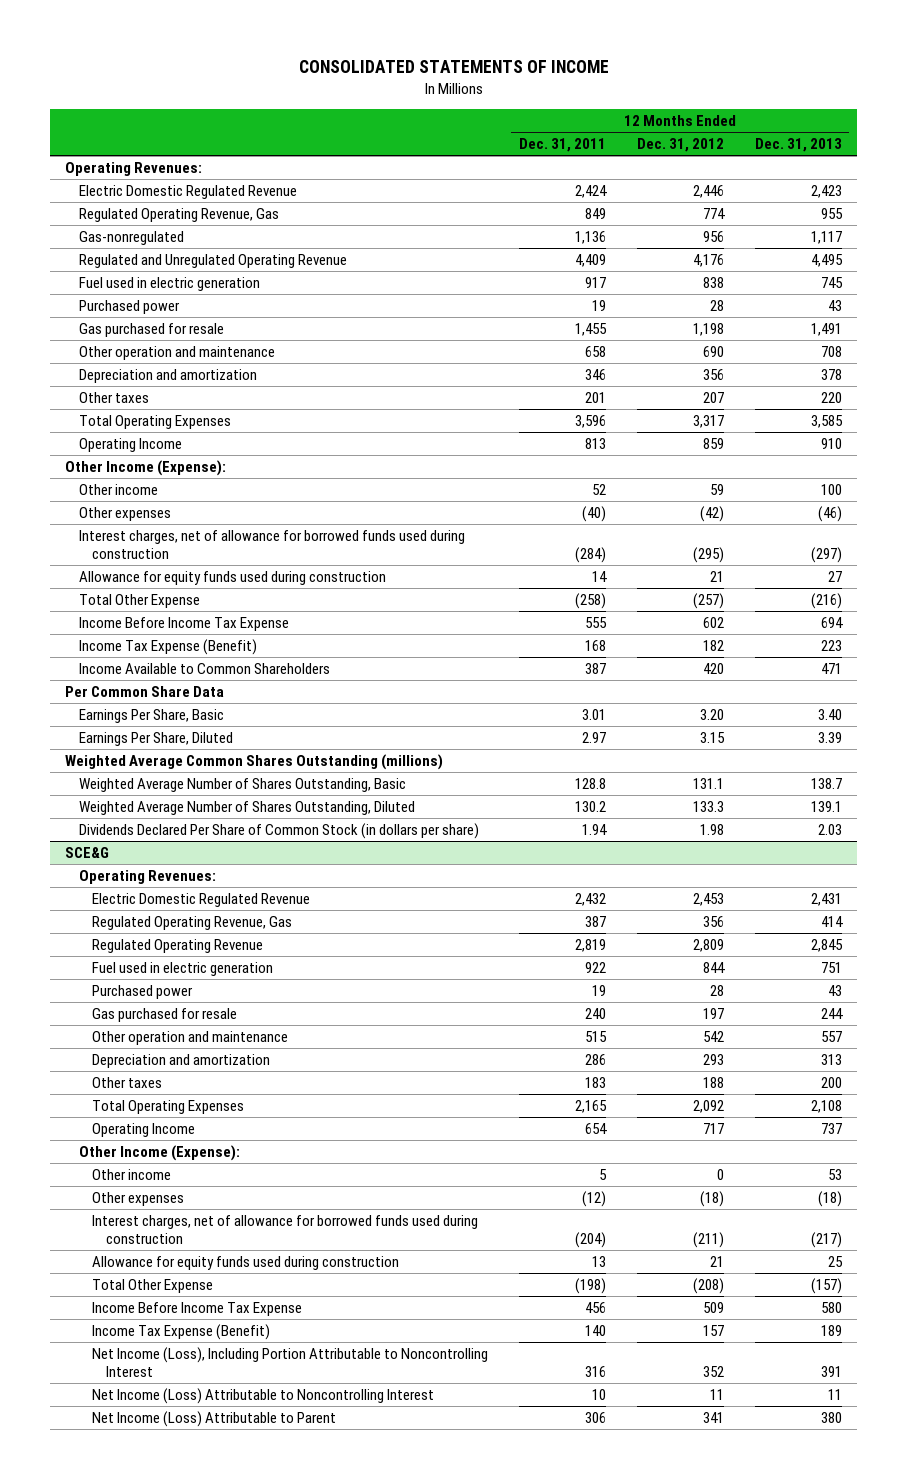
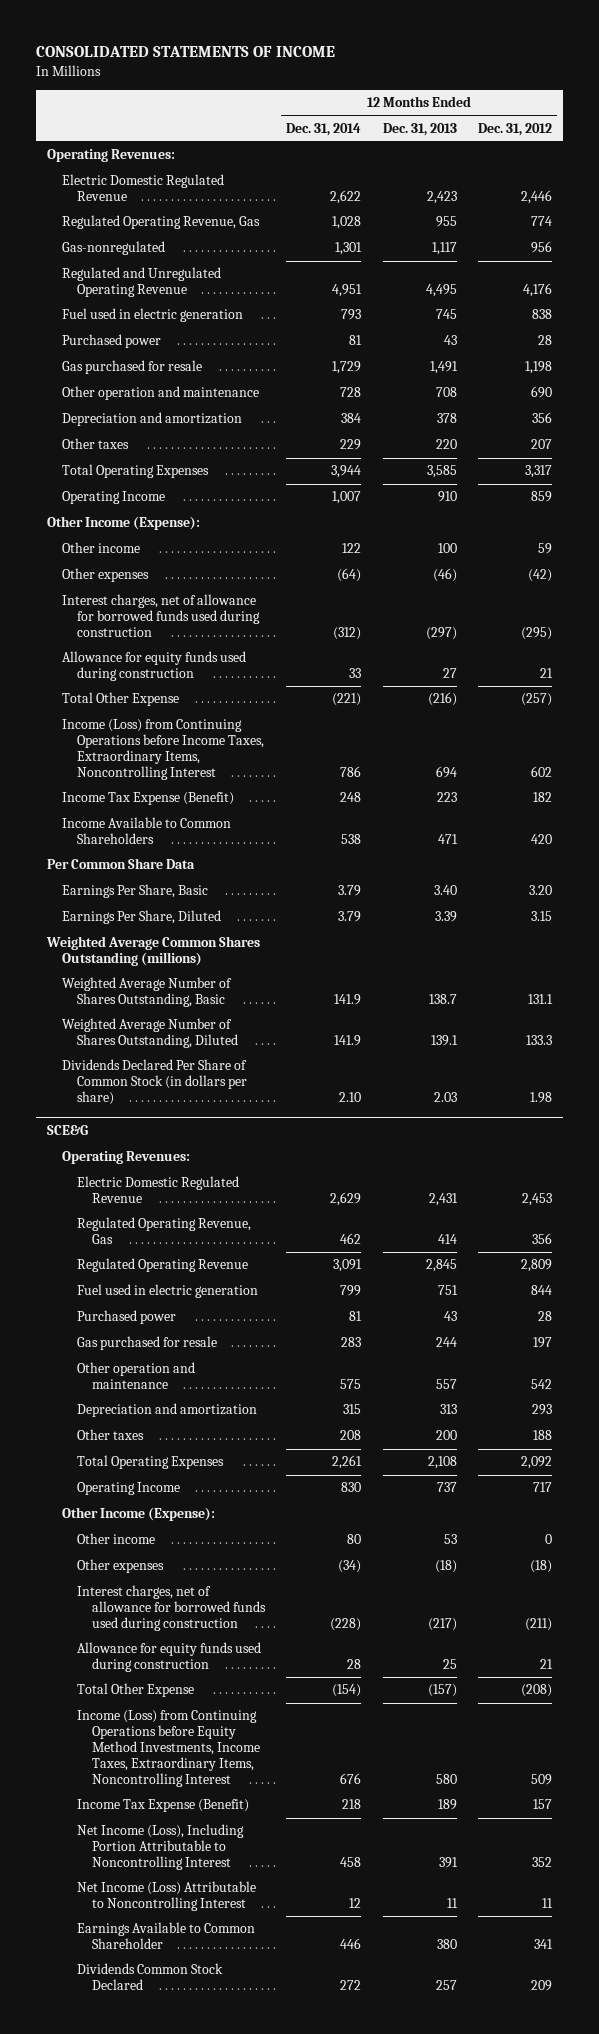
[519,138,607,153] Dec. 31, 2011 -> none
none -> [286,122,362,136] Dec. 31, 2014
[78,616,289,631] Income Before Income Tax Expense -> [61,719,265,780] Income (Loss) from Continuing Operations before Income Taxes, Extraordinary Items, Noncontrolling Interest
[92,1301,303,1316] Income Before Income Tax Expense -> [77,1710,261,1787] Income (Loss) from Continuing Operations before Equity Method Investments, Income Taxes, Extraordinary Items, Noncontrolling Interest
[92,1410,337,1427] Net Income (Loss) Attributable to Parent -> [77,1922,256,1950] Earnings Available to Common Shareholder
none -> [77,1963,224,1991] Dividends Common Stock Declared

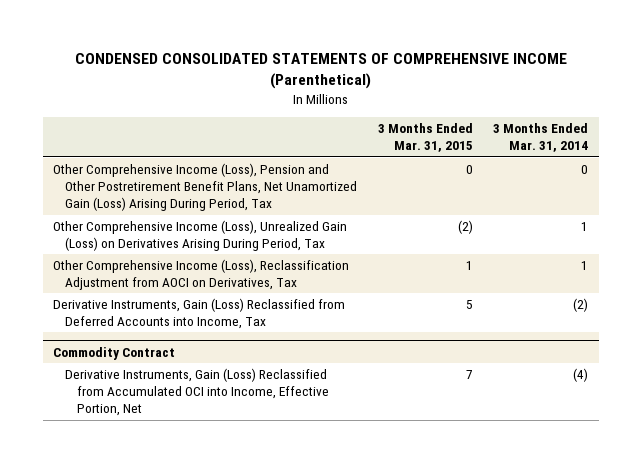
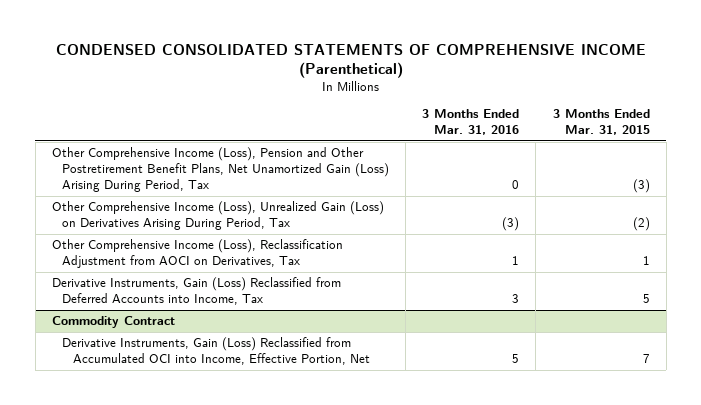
[493,123,589,153] 3 Months Ended Mar. 31, 2014 -> none
none -> [422,109,520,136] 3 Months Ended Mar. 31, 2016
[465,164,473,174] 0 -> [632,179,650,194] (3)

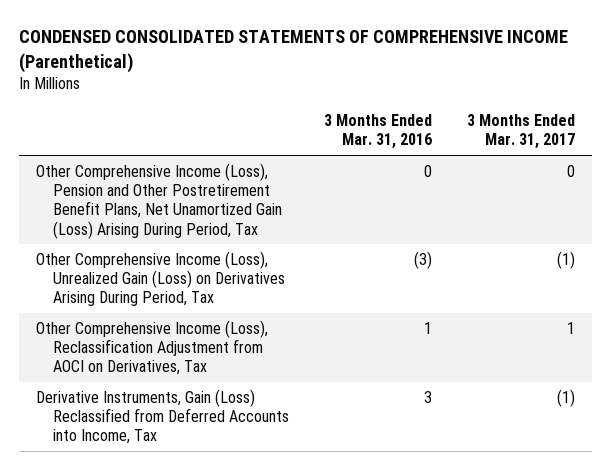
[552,109,650,136] 3 Months Ended Mar. 31, 2015 -> none
none -> [466,114,575,150] 3 Months Ended Mar. 31, 2017
[51,316,175,329] Commodity Contract -> none
[62,337,370,366] Derivative Instruments, Gain (Loss) Reclassified from Accumulated OCI into Income, Effective Portion, Net -> none

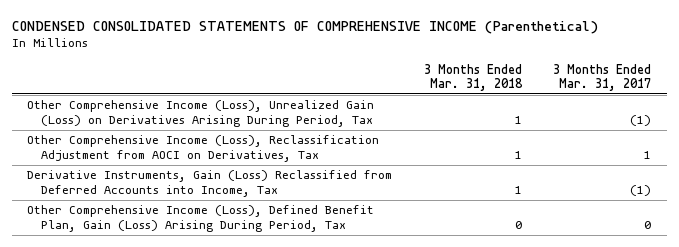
[323,114,432,150] 3 Months Ended Mar. 31, 2016 -> none
none -> [423,63,523,92] 3 Months Ended Mar. 31, 2018
[36,163,282,239] Other Comprehensive Income (Loss), Pension and Other Postretirement Benefit Plans, Net Unamortized Gain (Loss) Arising During Period, Tax -> none
none -> [27,205,375,232] Other Comprehensive Income (Loss), Defined Benefit Plan, Gain (Loss) Arising During Period, Tax

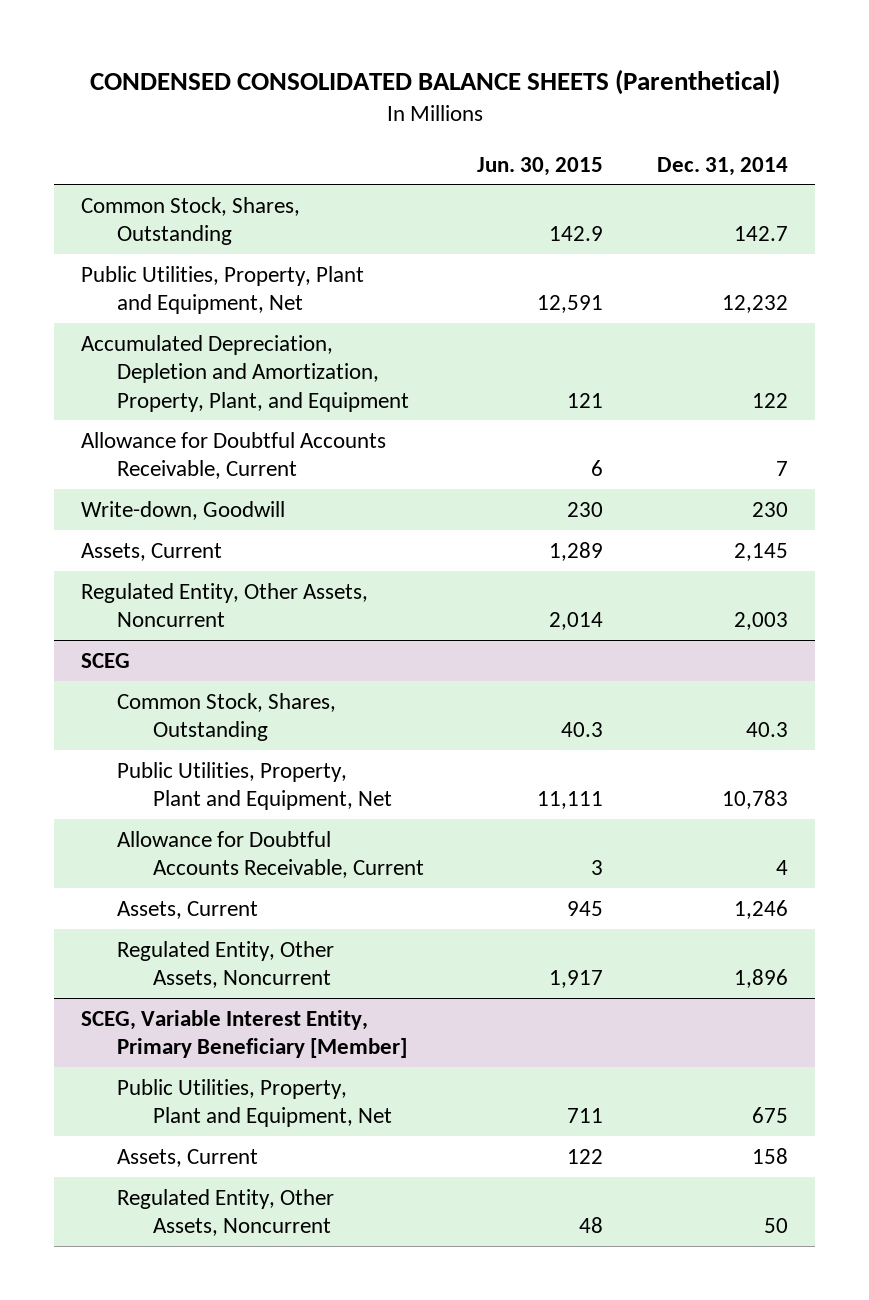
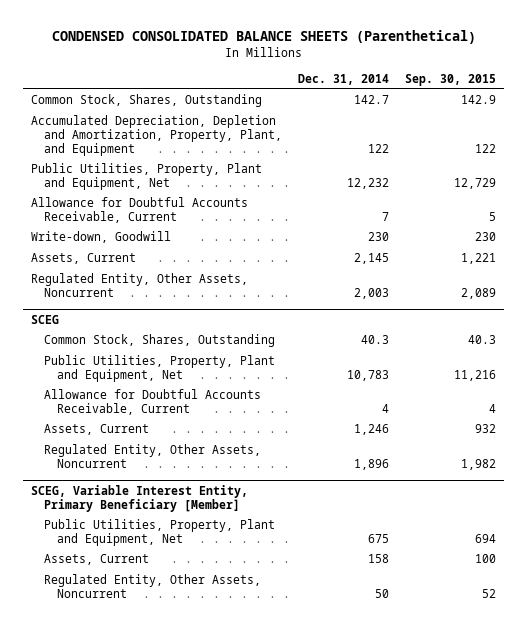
[477,156,604,176] Jun. 30, 2015 -> none
none -> [404,73,496,86] Sep. 30, 2015
[81,265,365,315] Public Utilities, Property, Plant and Equipment, Net -> [31,163,263,191] Public Utilities, Property, Plant and Equipment, Net

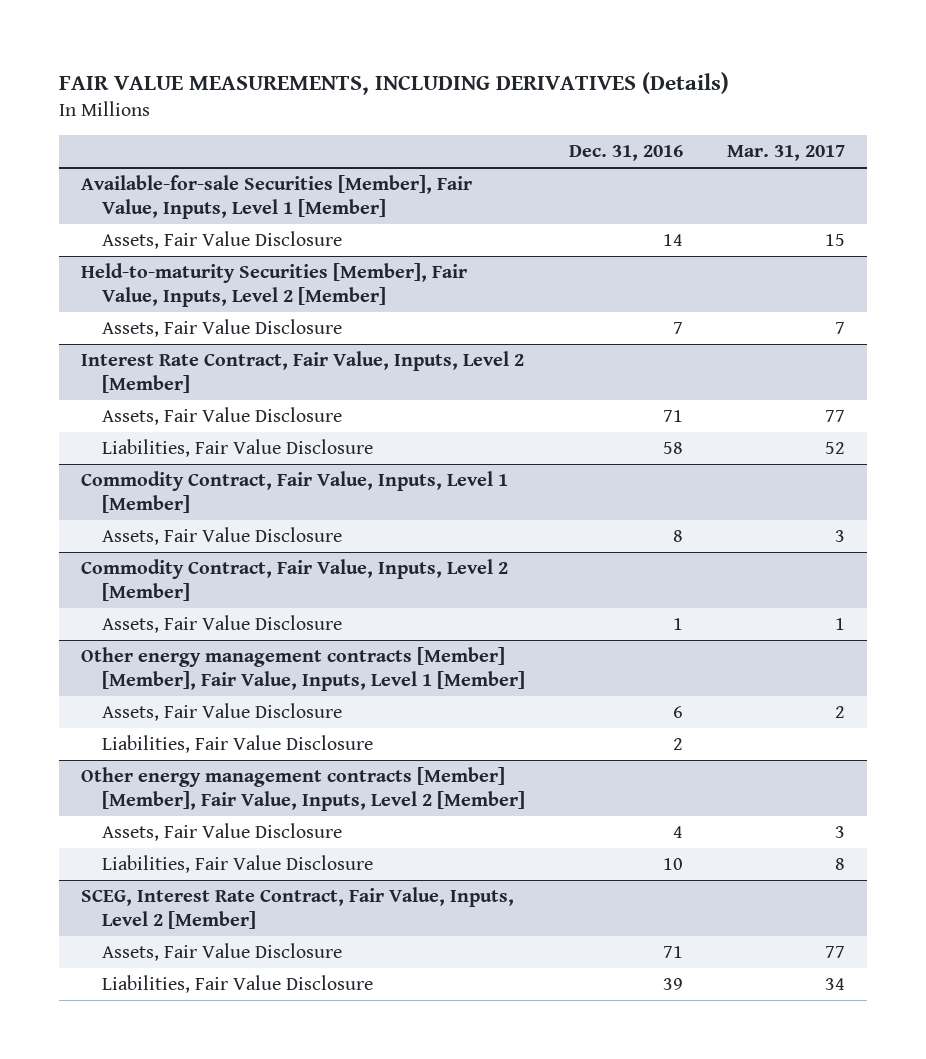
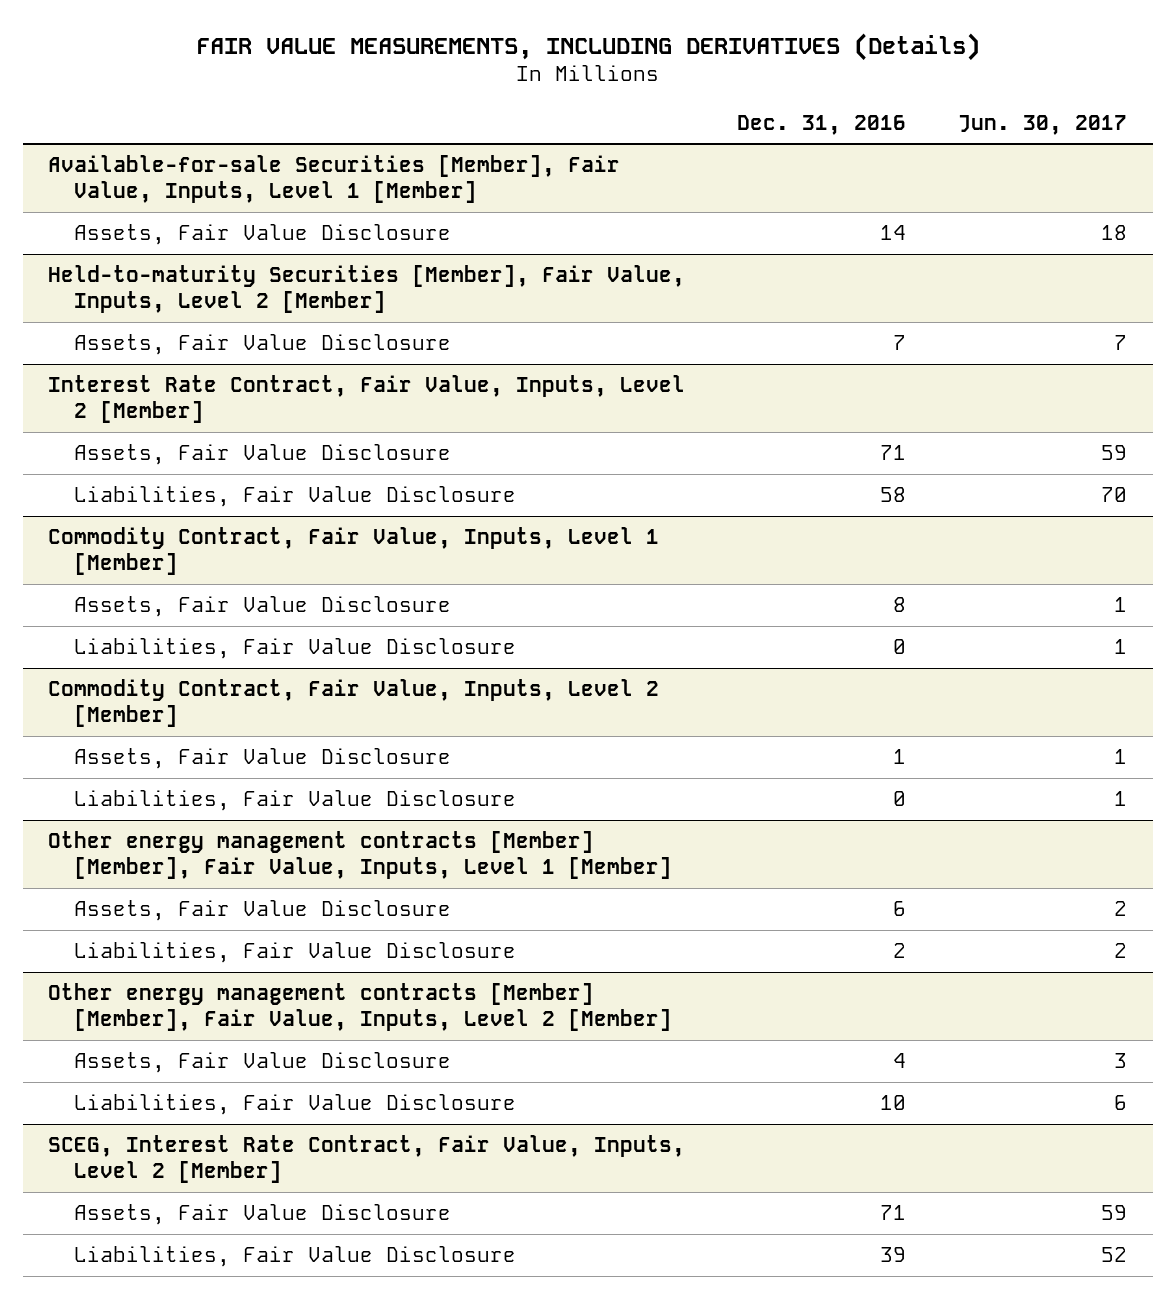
[726,145,845,162] Mar. 31, 2017 -> none
none -> [958,114,1128,135] Jun. 30, 2017
none -> [73,637,516,659] Liabilities, Fair Value Disclosure
none -> [73,789,516,811] Liabilities, Fair Value Disclosure

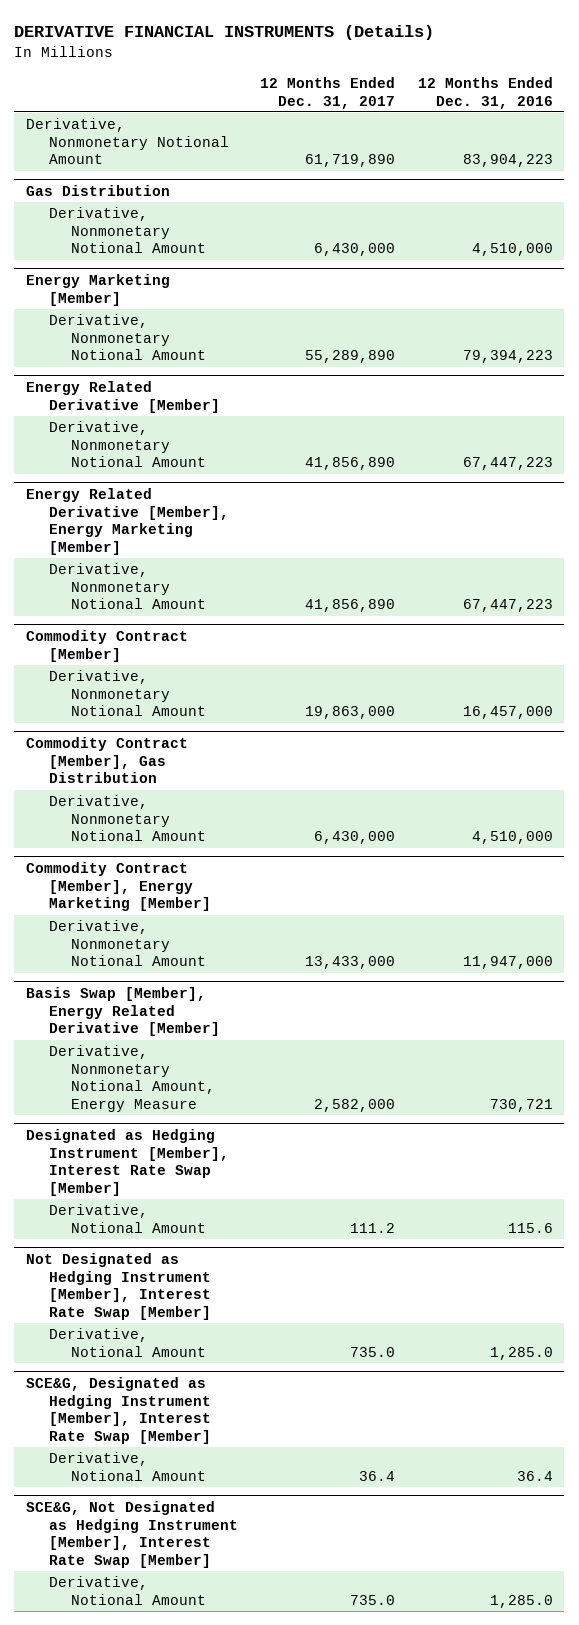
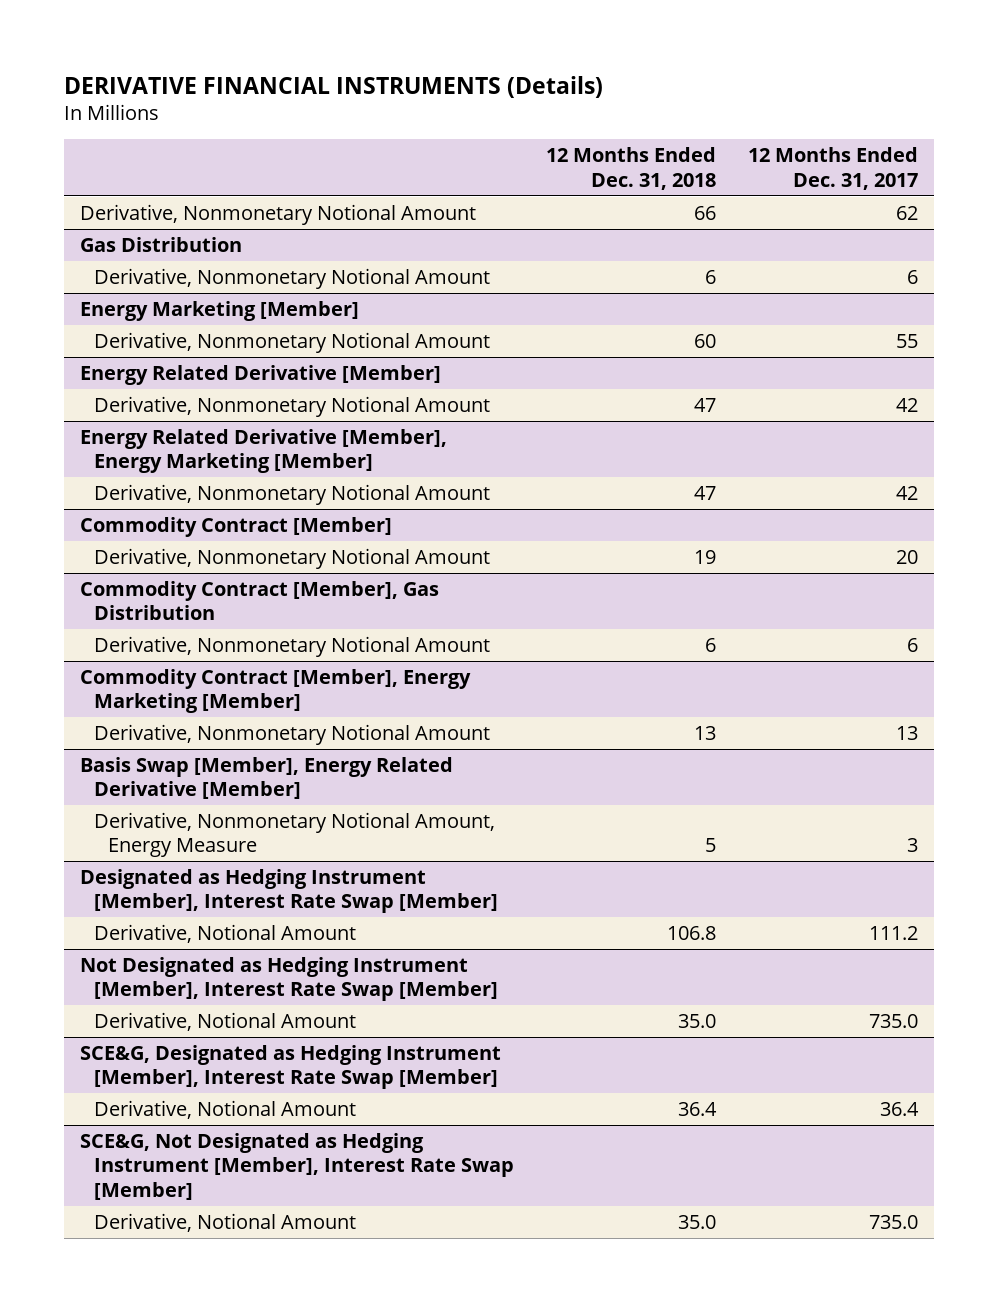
[417,76,553,109] 12 Months Ended Dec. 31, 2016 -> none
none -> [545,147,716,190] 12 Months Ended Dec. 31, 2018
[305,154,396,168] 61,719,890 -> [895,205,918,220] 62
[314,243,396,257] 6,430,000 -> [906,269,918,284] 6
[305,350,396,364] 55,289,890 -> [895,333,918,348] 55
[305,457,396,471] 41,856,890 -> [895,397,918,412] 42
[305,599,396,613] 41,856,890 -> [895,485,918,500] 42
[305,706,396,720] 19,863,000 -> [895,549,918,564] 20
[314,831,396,845] 6,430,000 -> [906,637,918,652] 6
[305,956,396,970] 13,433,000 -> [895,725,918,740] 13
[314,1098,396,1112] 2,582,000 -> [906,838,918,853] 3

